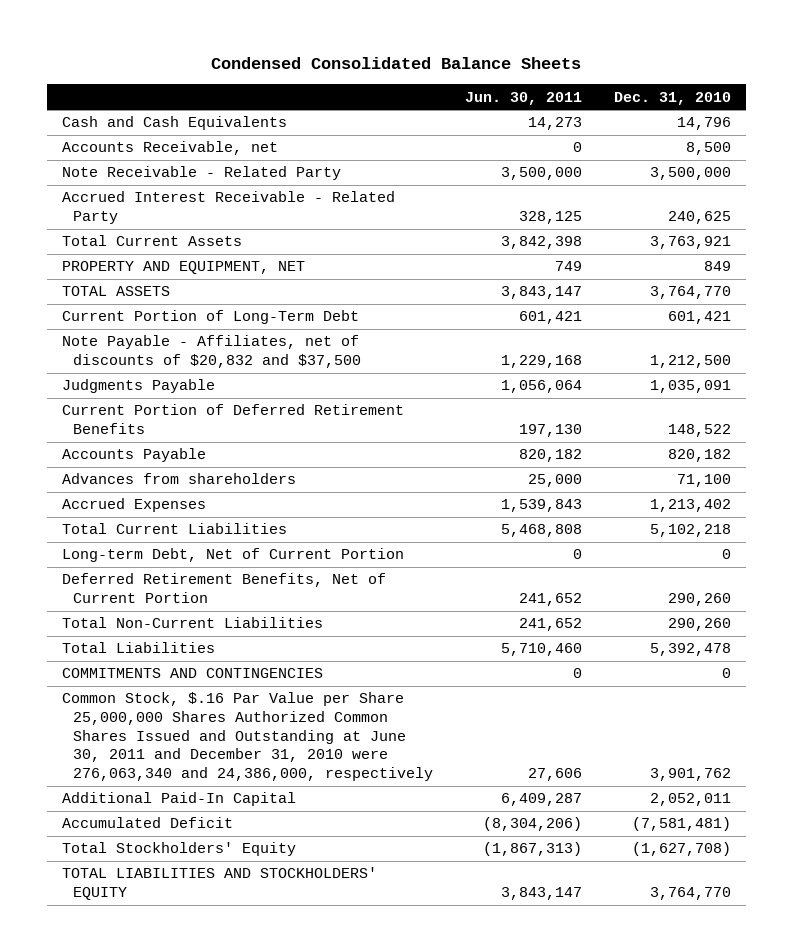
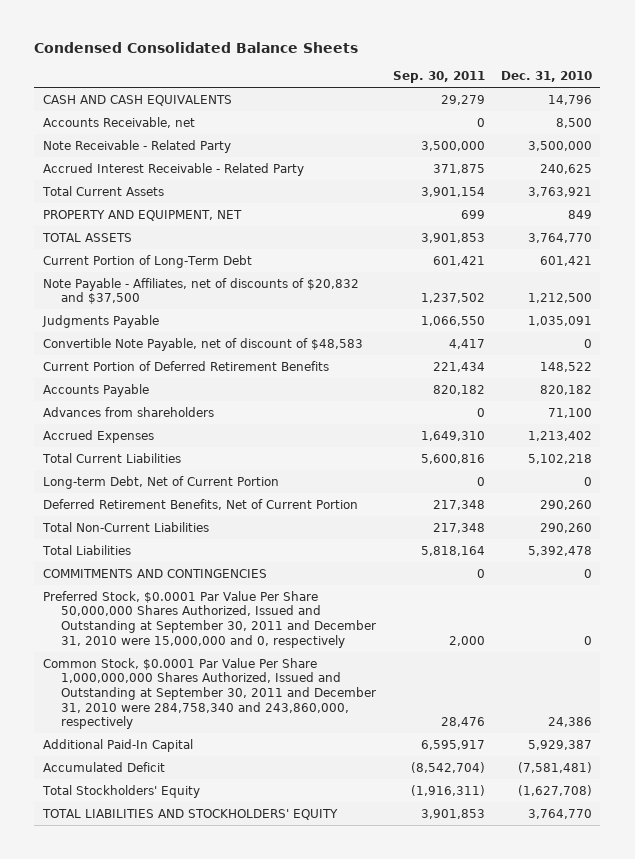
[465,91,583,105] Jun. 30, 2011 -> none
none -> [392,71,485,84] Sep. 30, 2011
[62,116,288,131] Cash and Cash Equivalents -> [42,94,232,106] CASH AND CASH EQUIVALENTS
none -> [42,337,363,351] Convertible Note Payable, net of discount of $48,583
none -> [42,590,377,648] Preferred Stock, $0.0001 Par Value Per Share 50,000,000 Shares Authorized, Issued and Outstanding at September 30, 2011 and December 31, 2010 were 15,000,000 and 0, respectively
[62,692,434,781] Common Stock, $.16 Par Value per Share 25,000,000 Shares Authorized Common Shares Issued and Outstanding at June 30, 2011 and December 31, 2010 were 276,063,340 and 24,386,000, respectively -> [42,657,377,730] Common Stock, $0.0001 Par Value Per Share 1,000,000,000 Shares Authorized, Issued and Outstanding at September 30, 2011 and December 31, 2010 were 284,758,340 and 243,860,000, respectively
[649,767,731,781] 3,901,762 -> [548,717,593,728] 24,386
[649,793,731,807] 2,052,011 -> [528,739,593,750] 5,929,387

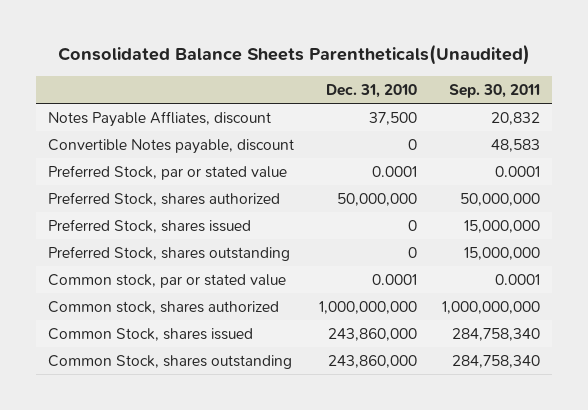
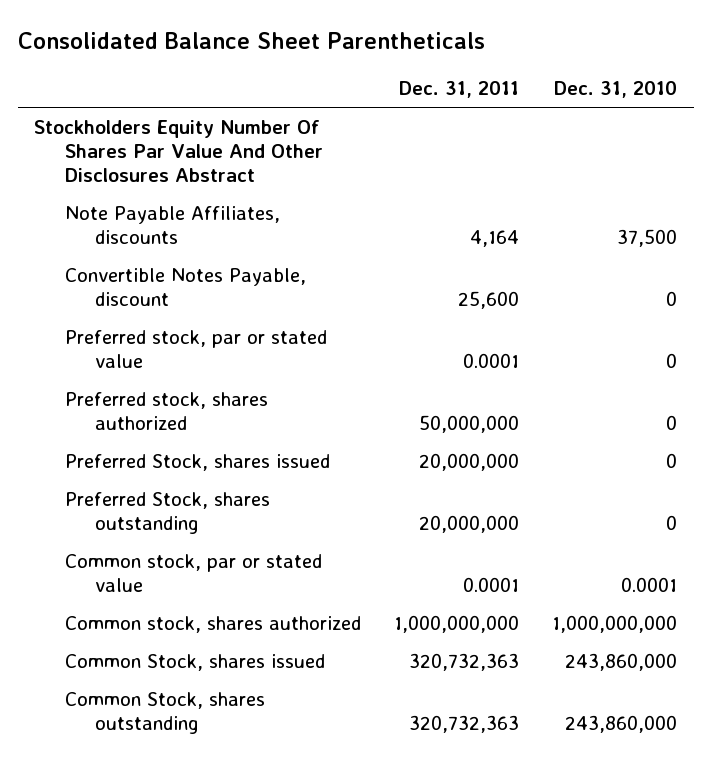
[57,44,530,66] Consolidated Balance Sheets Parentheticals(Unaudited) -> [17,32,485,50] Consolidated Balance Sheet Parentheticals
[448,83,540,98] Sep. 30, 2011 -> none
none -> [399,81,520,99] Dec. 31, 2011
none -> [34,119,323,183] Stockholders Equity Number Of Shares Par Value And Other Disclosures Abstract
[48,111,272,128] Notes Payable Affliates, discount -> [64,205,280,244] Note Payable Affiliates, discounts
[48,139,295,155] Convertible Notes payable, discount -> [64,267,306,306] Convertible Notes Payable, discount
[48,165,288,181] Preferred Stock, par or stated value -> [64,329,327,368] Preferred stock, par or stated value
[371,166,417,178] 0.0001 -> [666,352,678,368] 0
[48,192,281,207] Preferred Stock, shares authorized -> [64,391,268,430] Preferred stock, shares authorized
[336,193,417,207] 50,000,000 -> [666,414,678,430] 0

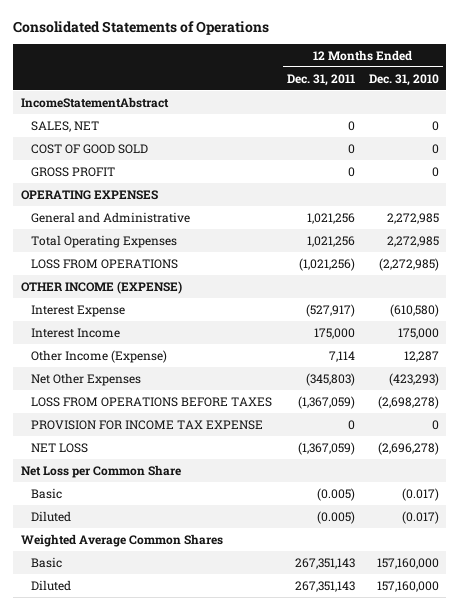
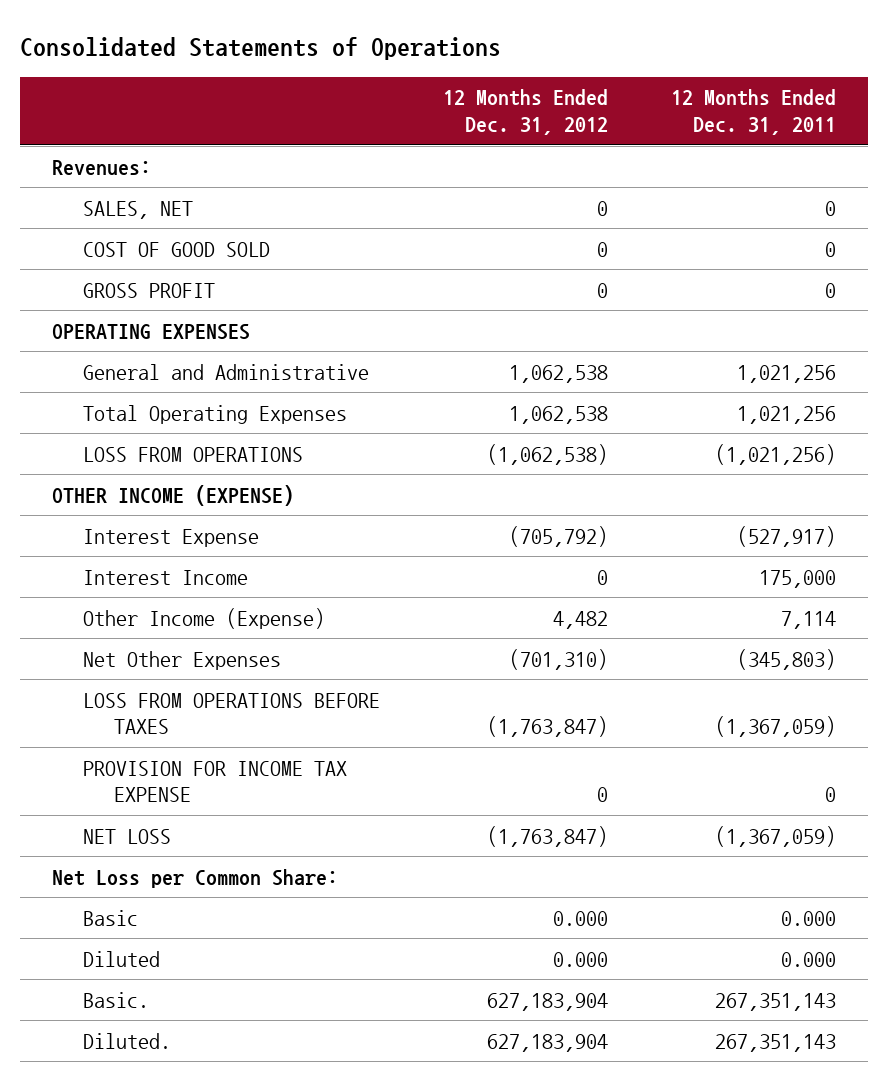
[369,73,440,86] Dec. 31, 2010 -> none
none -> [443,89,609,136] 12 Months Ended Dec. 31, 2012
[20,96,169,108] IncomeStatementAbstract -> none
none -> [51,159,151,175] Revenues:
[20,533,223,547] Weighted Average Common Shares -> none
[20,464,181,478] Net Loss per Common Share -> [51,868,338,888] Net Loss per Common Share:
[316,487,355,501] (0.005) -> [781,910,837,926] 0.000
[316,510,355,524] (0.005) -> [781,951,837,967] 0.000
[30,556,62,568] Basic -> [82,991,149,1008] Basic.
[30,579,71,591] Diluted -> [82,1032,171,1049] Diluted.

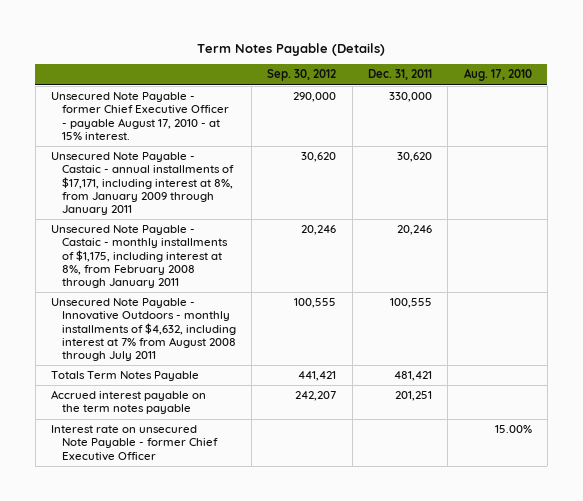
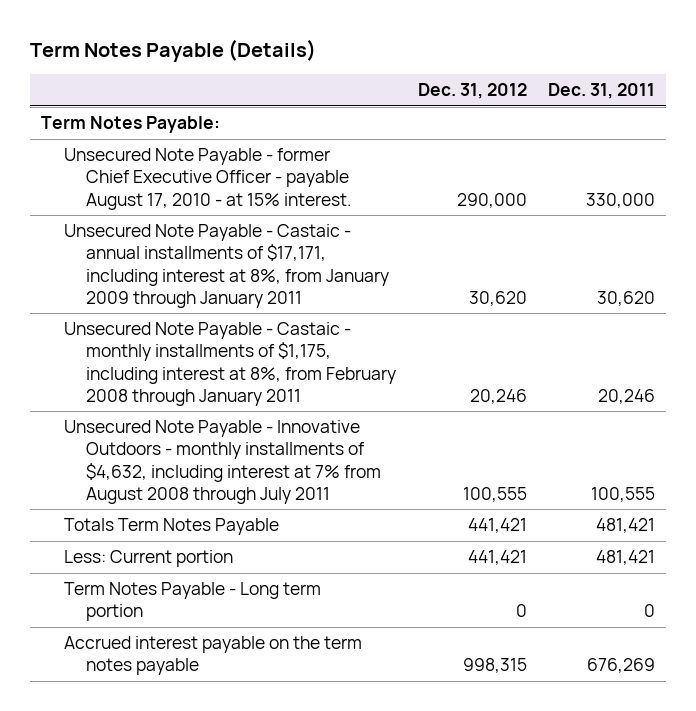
[267,69,337,82] Sep. 30, 2012 -> none
[463,68,532,82] Aug. 17, 2010 -> none
none -> [417,83,527,100] Dec. 31, 2012
none -> [40,116,220,134] Term Notes Payable:
[50,425,218,461] Interest rate on unsecured Note Payable - former Chief Executive Officer -> none
none -> [63,550,233,568] Less: Current portion
none -> [63,582,321,622] Term Notes Payable - Long term portion
[394,391,432,402] 201,251 -> [586,658,655,674] 676,269

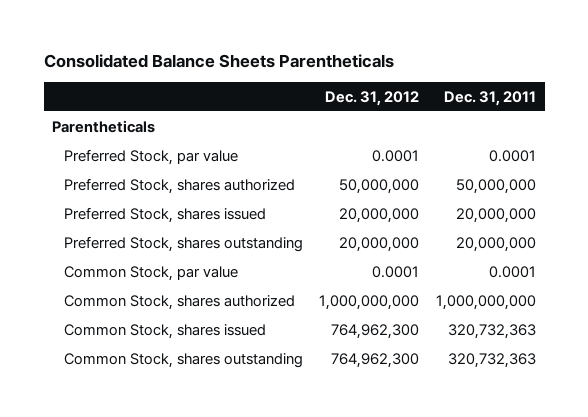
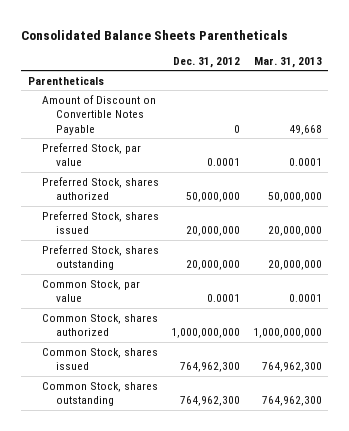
[444,90,537,106] Dec. 31, 2011 -> none
none -> [253,56,322,68] Mar. 31, 2013
none -> [41,94,156,136] Amount of Discount on Convertible Notes Payable

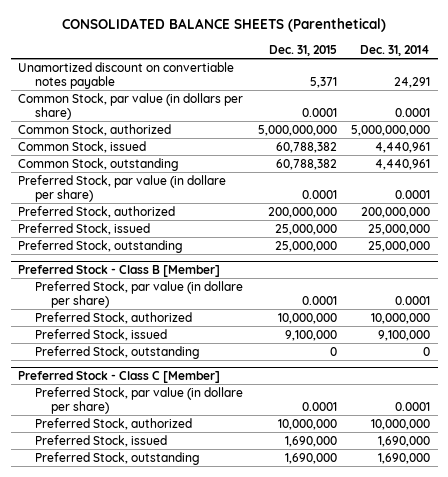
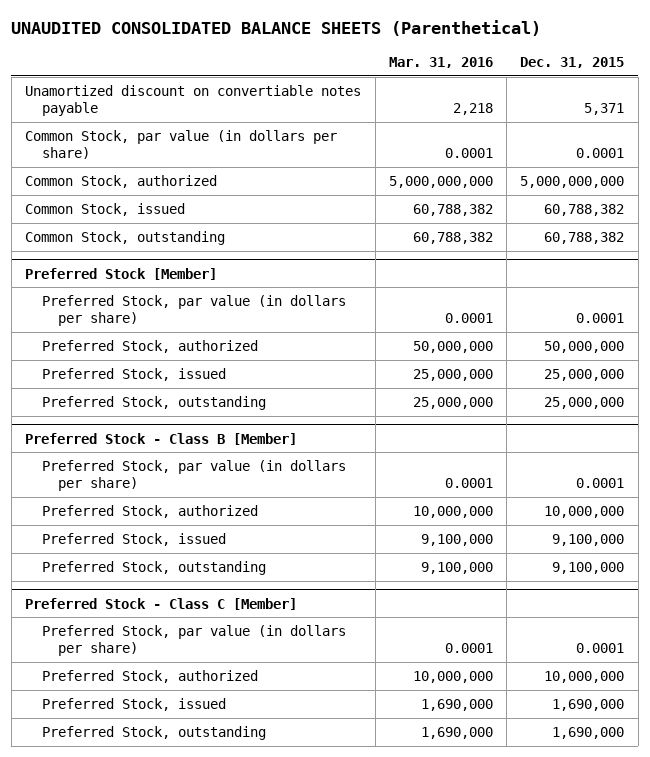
[62,18,387,33] CONSOLIDATED BALANCE SHEETS (Parenthetical) -> [11,19,542,36] UNAUDITED CONSOLIDATED BALANCE SHEETS (Parenthetical)
[360,44,431,56] Dec. 31, 2014 -> none
none -> [388,56,493,68] Mar. 31, 2016
none -> [25,267,218,280] Preferred Stock [Member]
[18,174,227,202] Preferred Stock, par value (in dollare per share) -> [41,295,346,326] Preferred Stock, par value (in dollars per share)
[267,206,337,218] 200,000,000 -> [544,341,625,354] 50,000,000
[34,280,243,308] Preferred Stock, par value (in dollare per share) -> [41,460,346,491] Preferred Stock, par value (in dollars per share)
[329,346,337,356] 0 -> [552,562,625,575] 9,100,000
[34,386,243,414] Preferred Stock, par value (in dollare per share) -> [41,625,346,656] Preferred Stock, par value (in dollars per share)

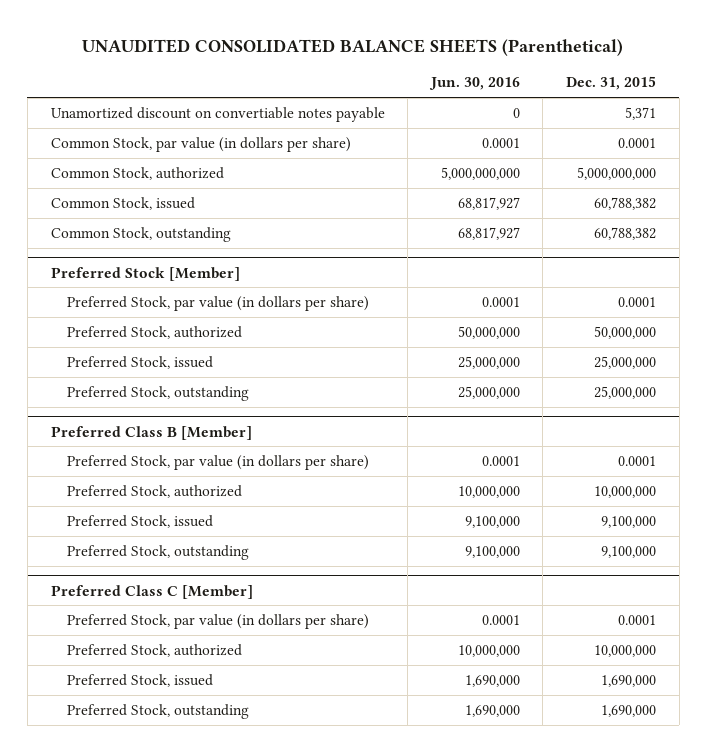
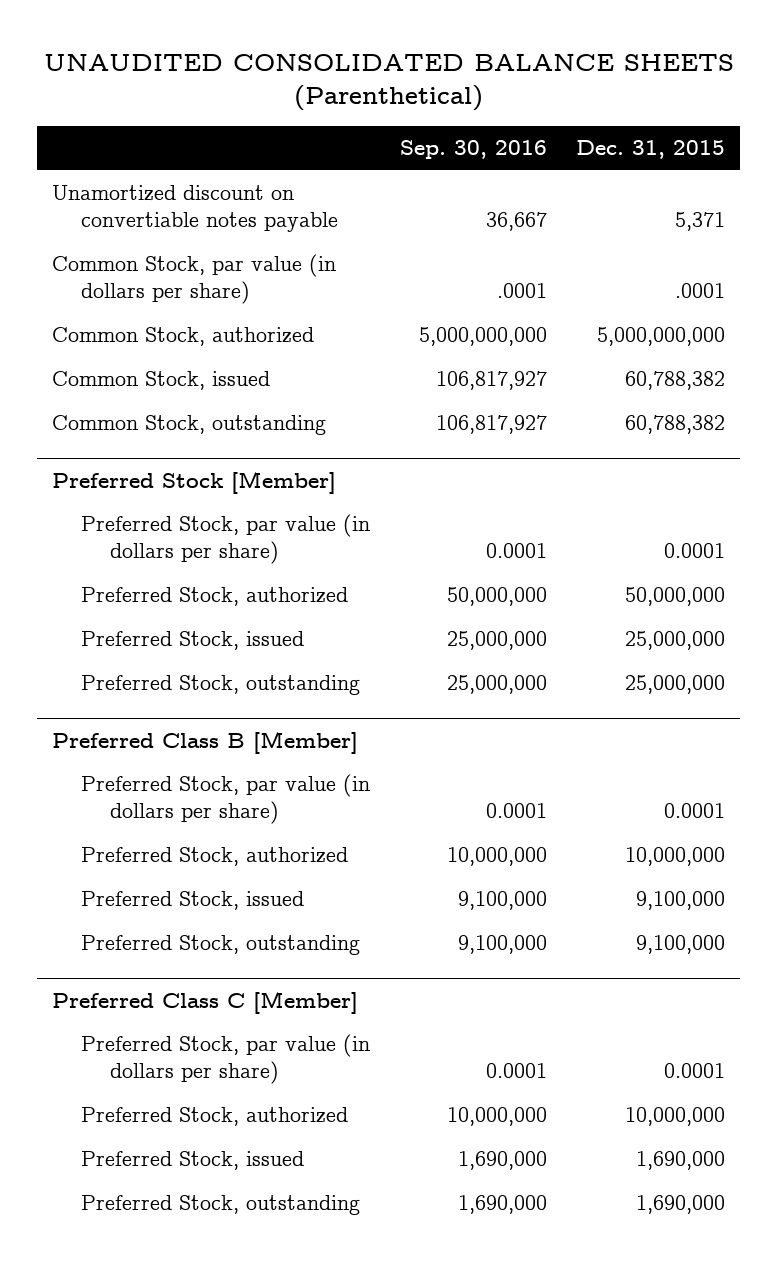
[428,77,520,91] Jun. 30, 2016 -> none
none -> [399,140,547,160] Sep. 30, 2016
[618,137,657,148] 0.0001 -> [675,283,726,299] .0001

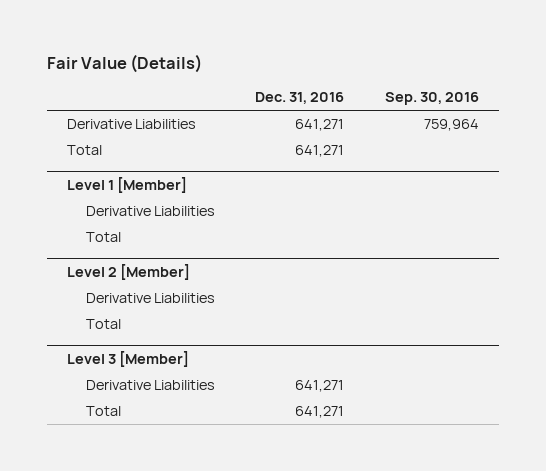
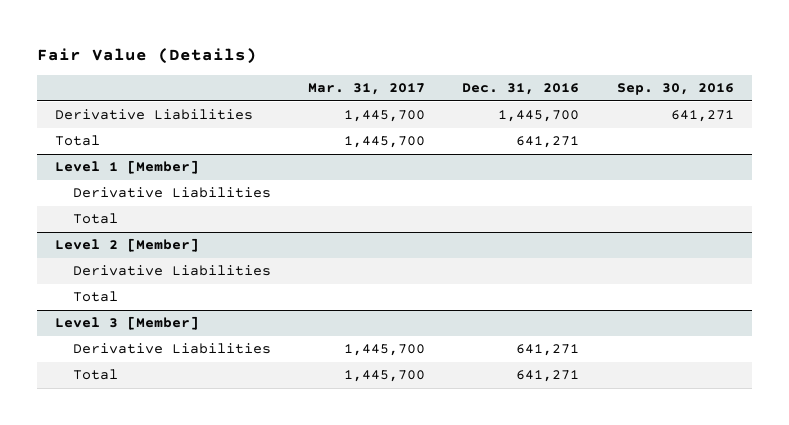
none -> [307,83,425,96] Mar. 31, 2017
[295,119,345,132] 641,271 -> [498,110,580,123] 1,445,700
[423,119,479,132] 759,964 -> [670,110,734,123] 641,271

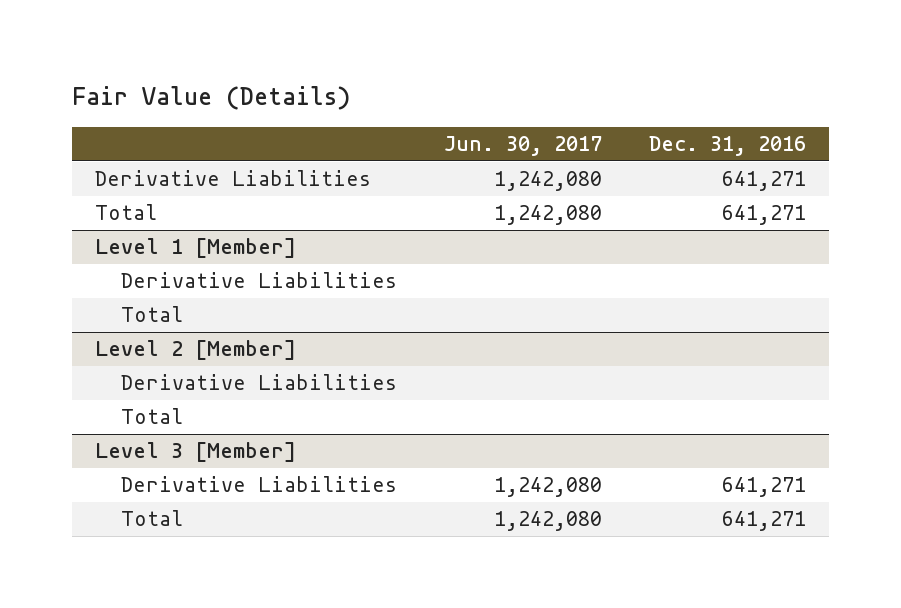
[307,83,425,96] Mar. 31, 2017 -> none
[616,83,734,96] Sep. 30, 2016 -> none
none -> [443,136,602,157] Jun. 30, 2017
[498,110,580,123] 1,445,700 -> [721,171,806,192] 641,271

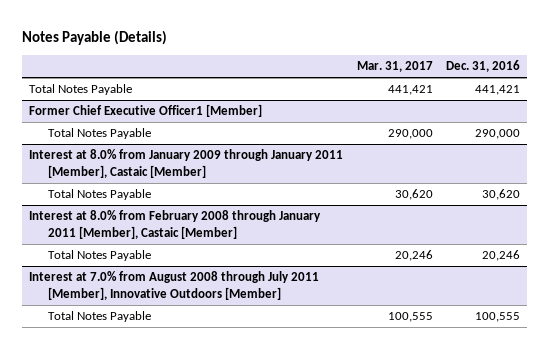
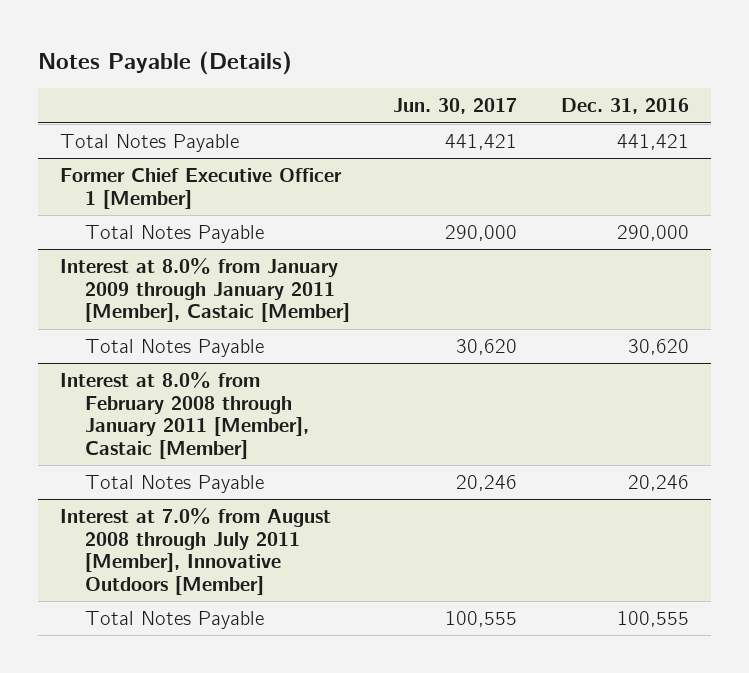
[356,61,433,73] Mar. 31, 2017 -> none
none -> [393,98,518,115] Jun. 30, 2017
[28,104,262,118] Former Chief Executive Officer1 [Member] -> [59,167,342,209] Former Chief Executive Officer 1 [Member]

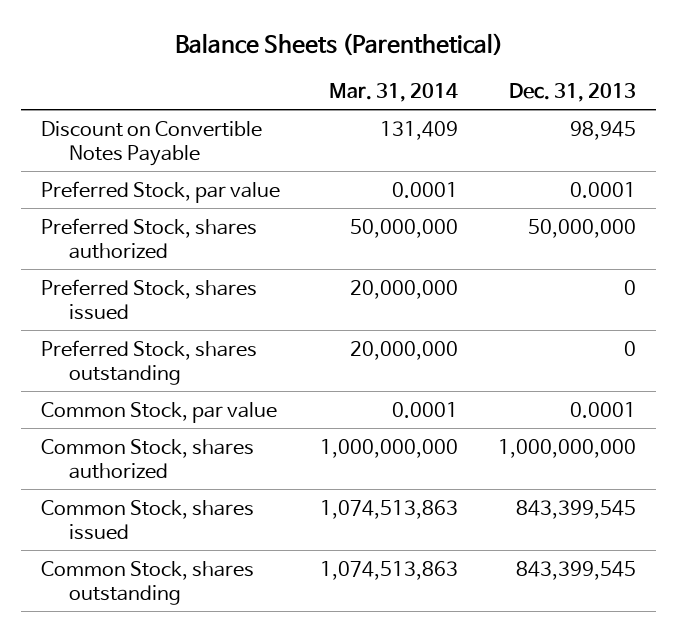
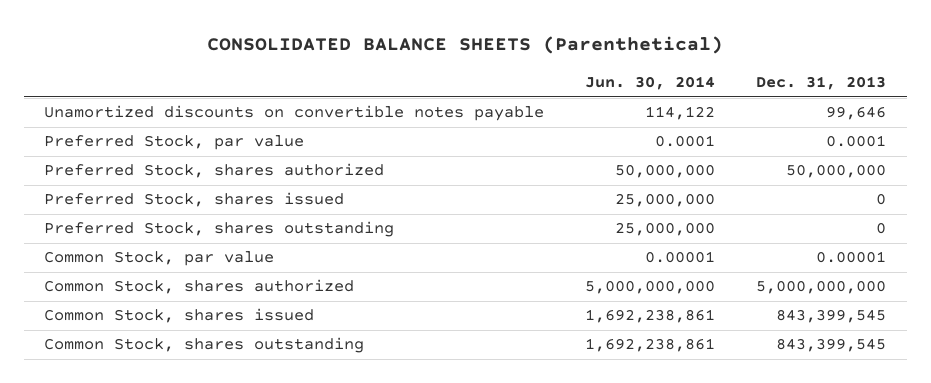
[174,33,503,57] Balance Sheets (Parenthetical) -> [207,36,724,55] CONSOLIDATED BALANCE SHEETS (Parenthetical)
[329,82,459,102] Mar. 31, 2014 -> none
none -> [585,76,716,91] Jun. 30, 2014
[41,120,263,166] Discount on Convertible Notes Payable -> [44,105,545,122] Unamortized discounts on convertible notes payable
[570,120,637,140] 98,945 -> [826,106,887,121] 99,646
[570,401,637,418] 0.0001 -> [816,251,887,264] 0.00001
[498,438,637,458] 1,000,000,000 -> [756,280,887,295] 5,000,000,000

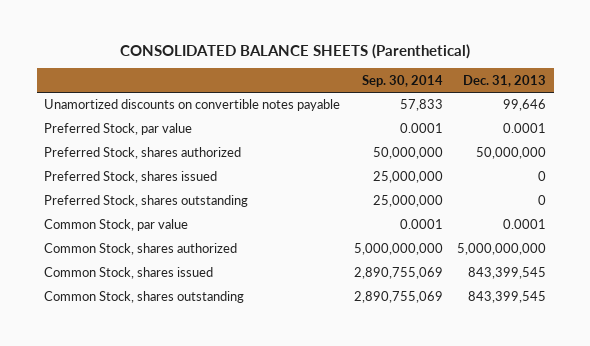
[585,76,716,91] Jun. 30, 2014 -> none
none -> [362,74,444,87] Sep. 30, 2014
[816,251,887,264] 0.00001 -> [503,219,547,230] 0.0001

